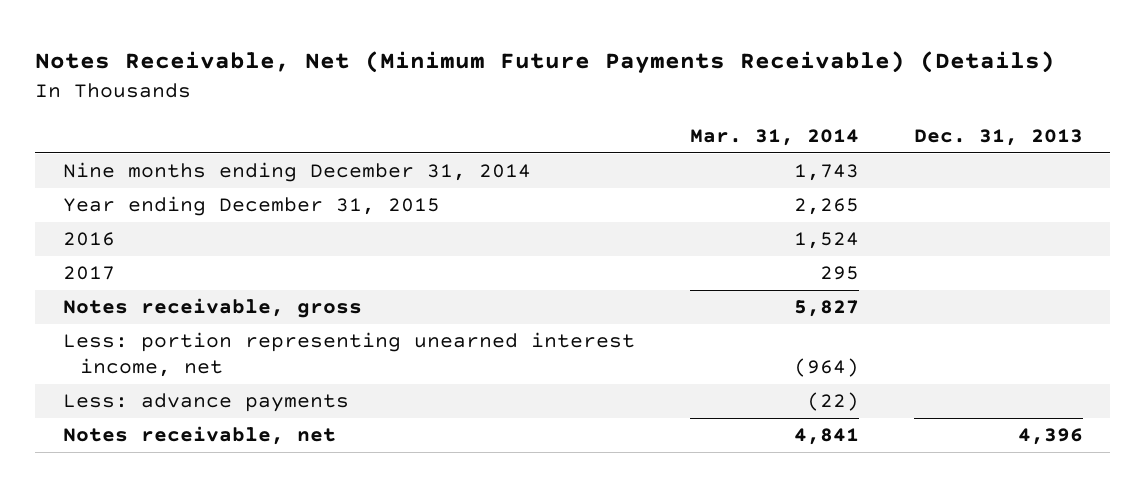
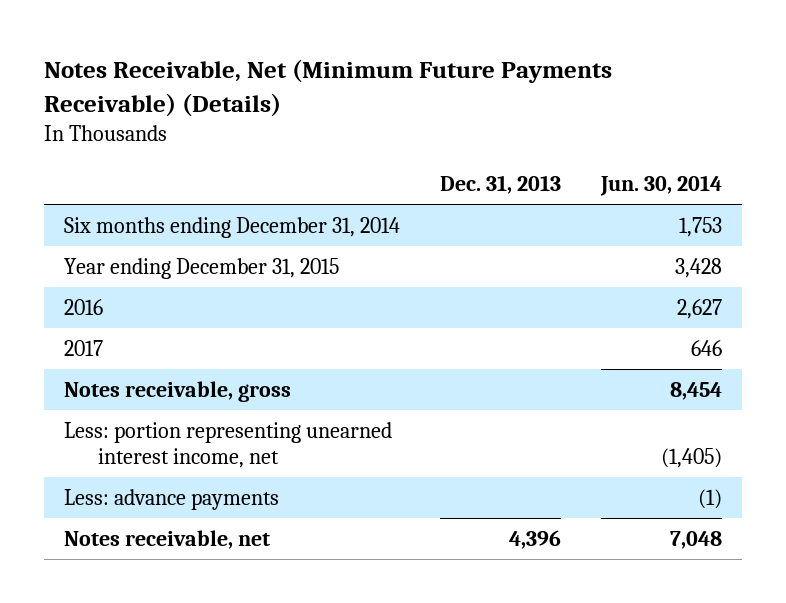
[689,129,859,147] Mar. 31, 2014 -> none
none -> [600,175,723,197] Jun. 30, 2014
[62,162,531,183] Nine months ending December 31, 2014 -> [64,216,401,238] Six months ending December 31, 2014

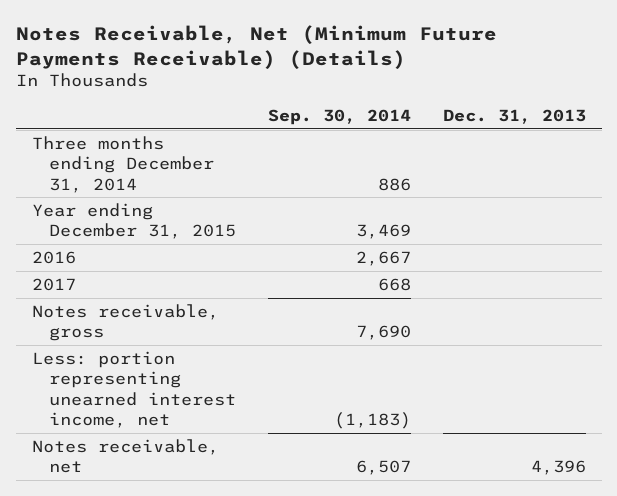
[600,175,723,197] Jun. 30, 2014 -> none
none -> [267,108,411,125] Sep. 30, 2014
[64,216,401,238] Six months ending December 31, 2014 -> [31,135,214,193] Three months ending December 31, 2014
[64,488,280,510] Less: advance payments -> none

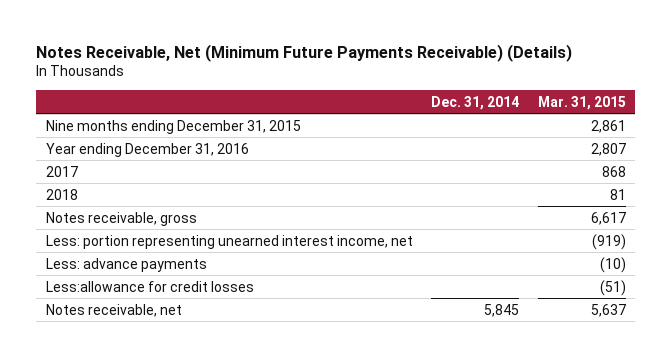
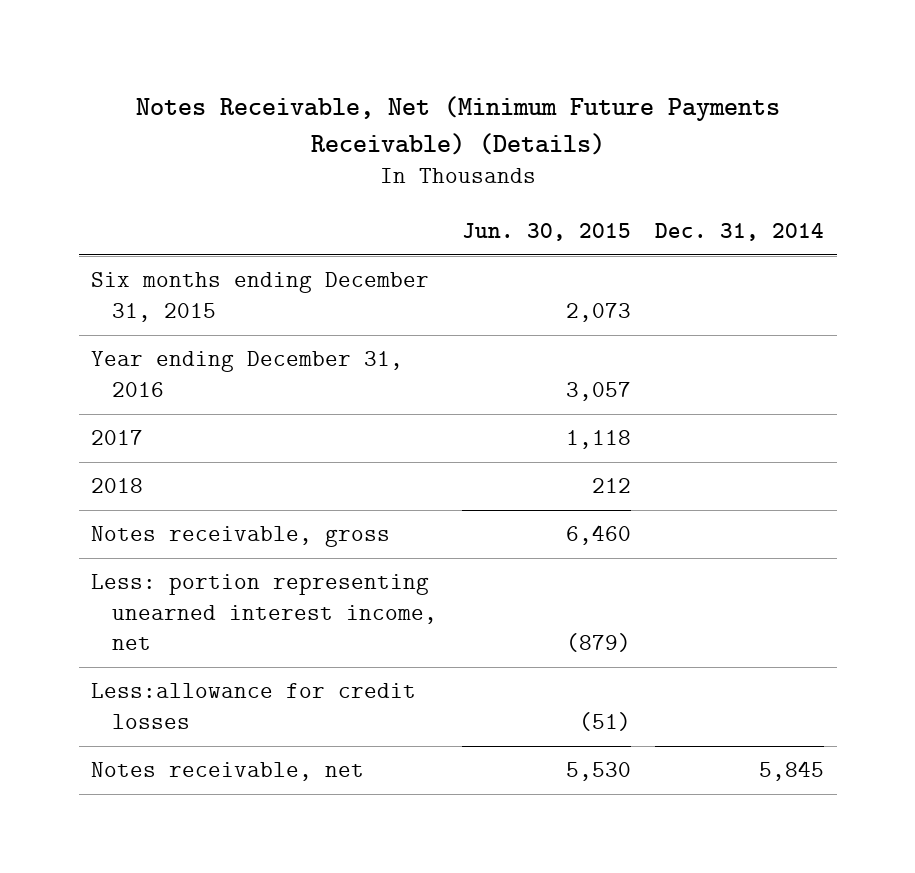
[538,95,627,110] Mar. 31, 2015 -> none
none -> [461,223,631,242] Jun. 30, 2015
[45,119,301,134] Nine months ending December 31, 2015 -> [91,272,430,322] Six months ending December 31, 2015
[45,257,207,272] Less: advance payments -> none

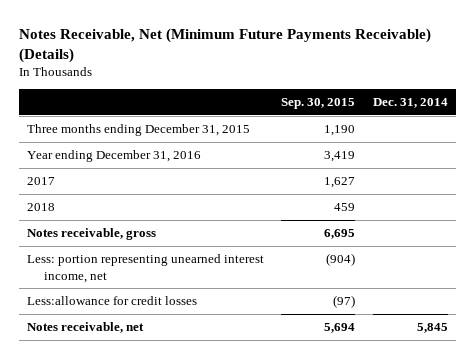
[461,223,631,242] Jun. 30, 2015 -> none
none -> [281,97,356,109] Sep. 30, 2015
[91,272,430,322] Six months ending December 31, 2015 -> [27,123,251,136] Three months ending December 31, 2015

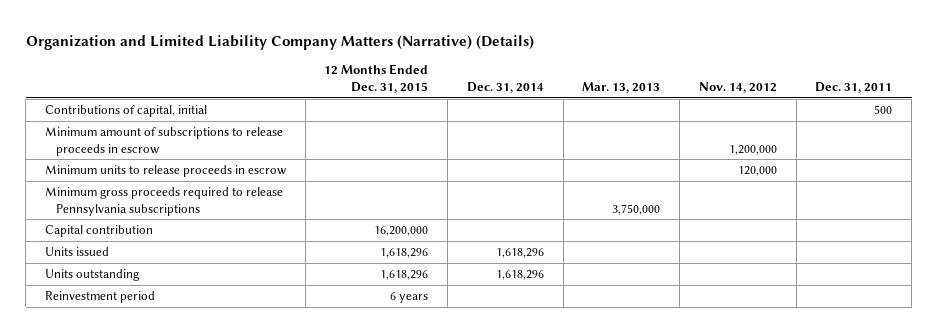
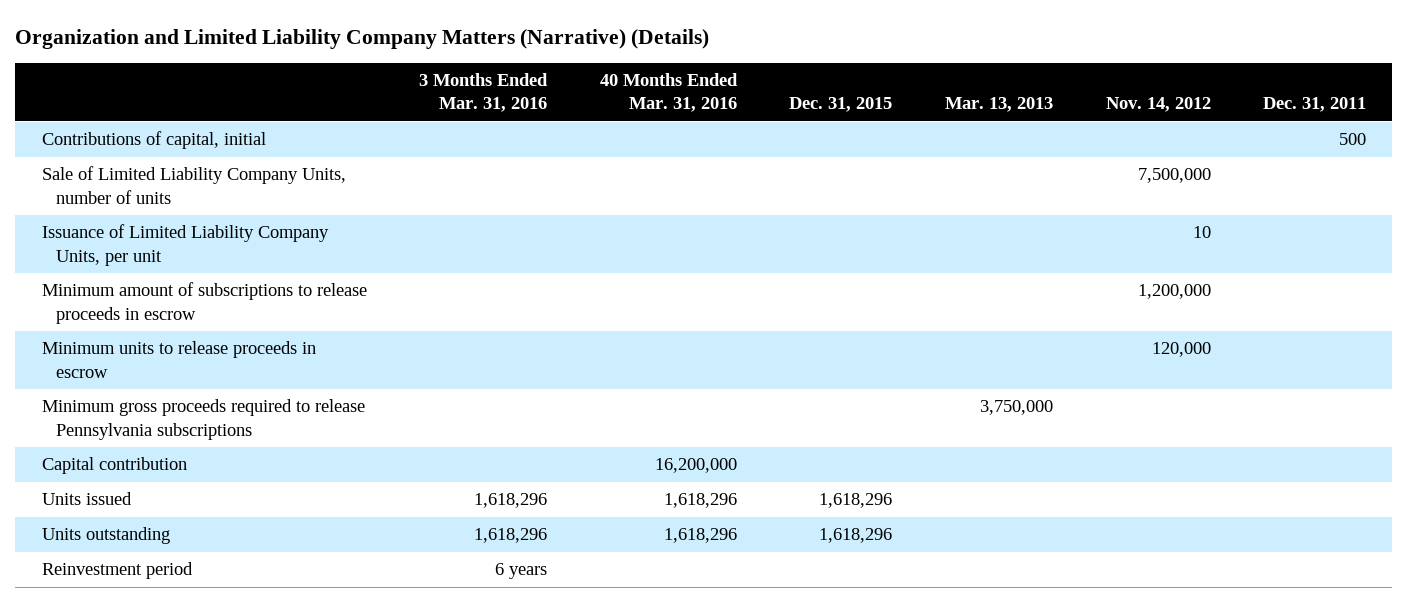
[324,64,429,93] 12 Months Ended Dec. 31, 2015 -> none
[466,81,544,93] Dec. 31, 2014 -> none
none -> [419,73,549,113] 3 Months Ended Mar. 31, 2016
none -> [599,73,738,113] 40 Months Ended Mar. 31, 2016
none -> [789,97,893,113] Dec. 31, 2015
none -> [41,166,346,204] Sale of Limited Liability Company Units, number of units
none -> [41,224,329,266] Issuance of Limited Liability Company Units, per unit

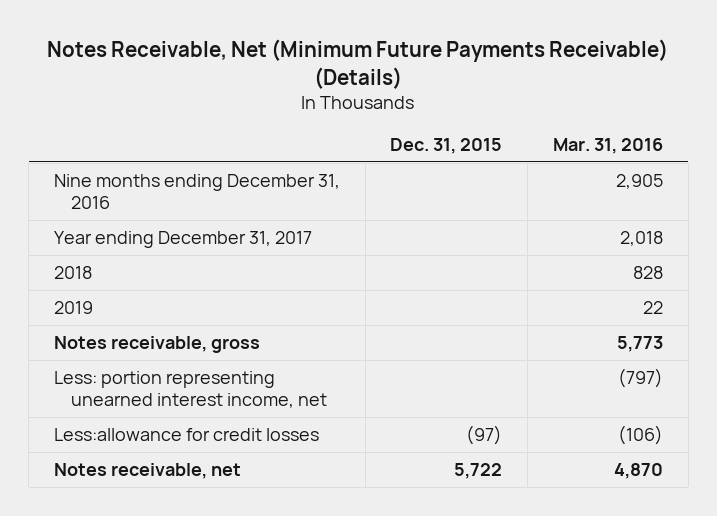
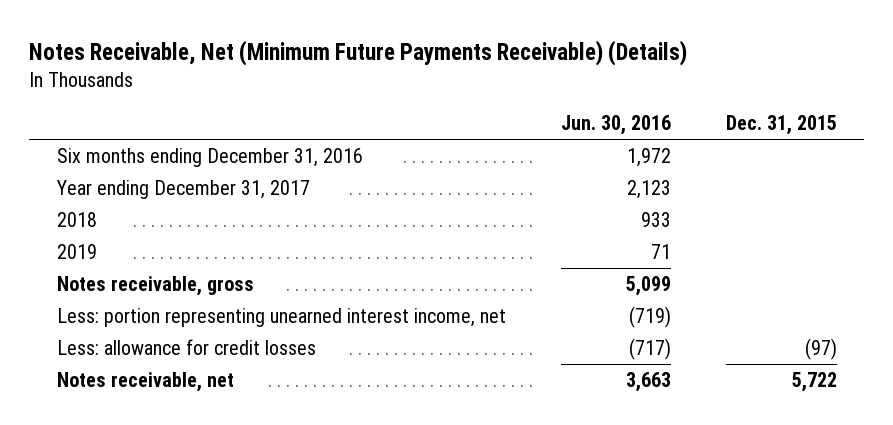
[552,138,663,155] Mar. 31, 2016 -> none
none -> [560,115,671,136] Jun. 30, 2016
[53,174,340,209] Nine months ending December 31, 2016 -> [56,148,363,168] Six months ending December 31, 2016
[53,428,319,442] Less:allowance for credit losses -> [56,339,316,356] Less: allowance for credit losses

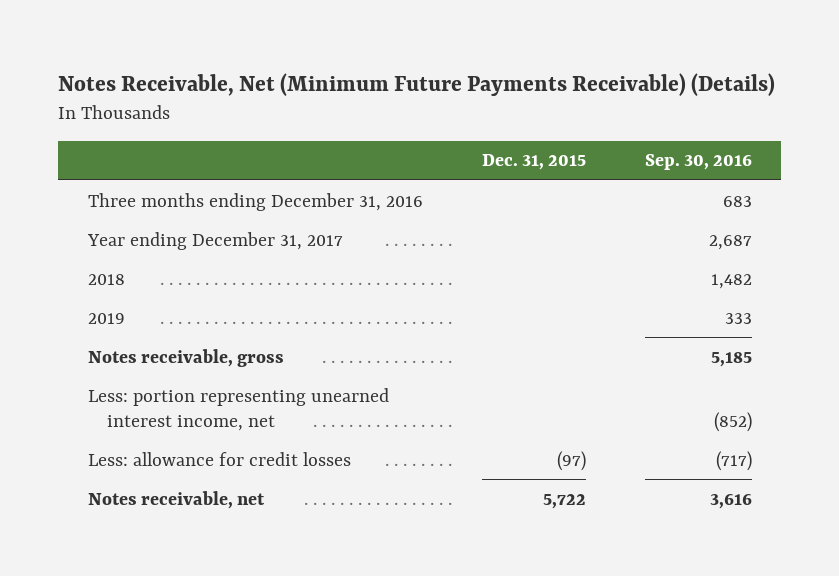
[560,115,671,136] Jun. 30, 2016 -> none
none -> [644,154,752,171] Sep. 30, 2016
[56,148,363,168] Six months ending December 31, 2016 -> [87,192,423,211] Three months ending December 31, 2016

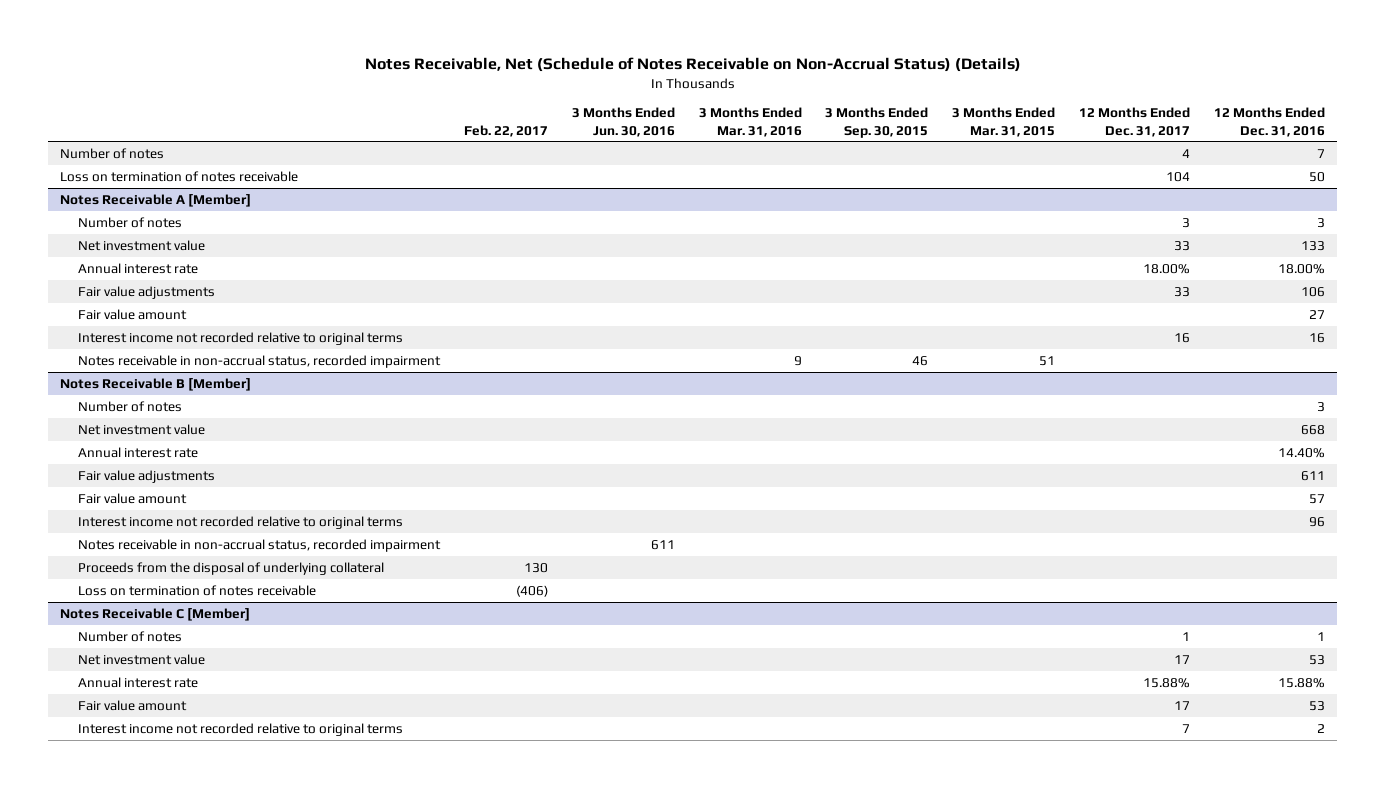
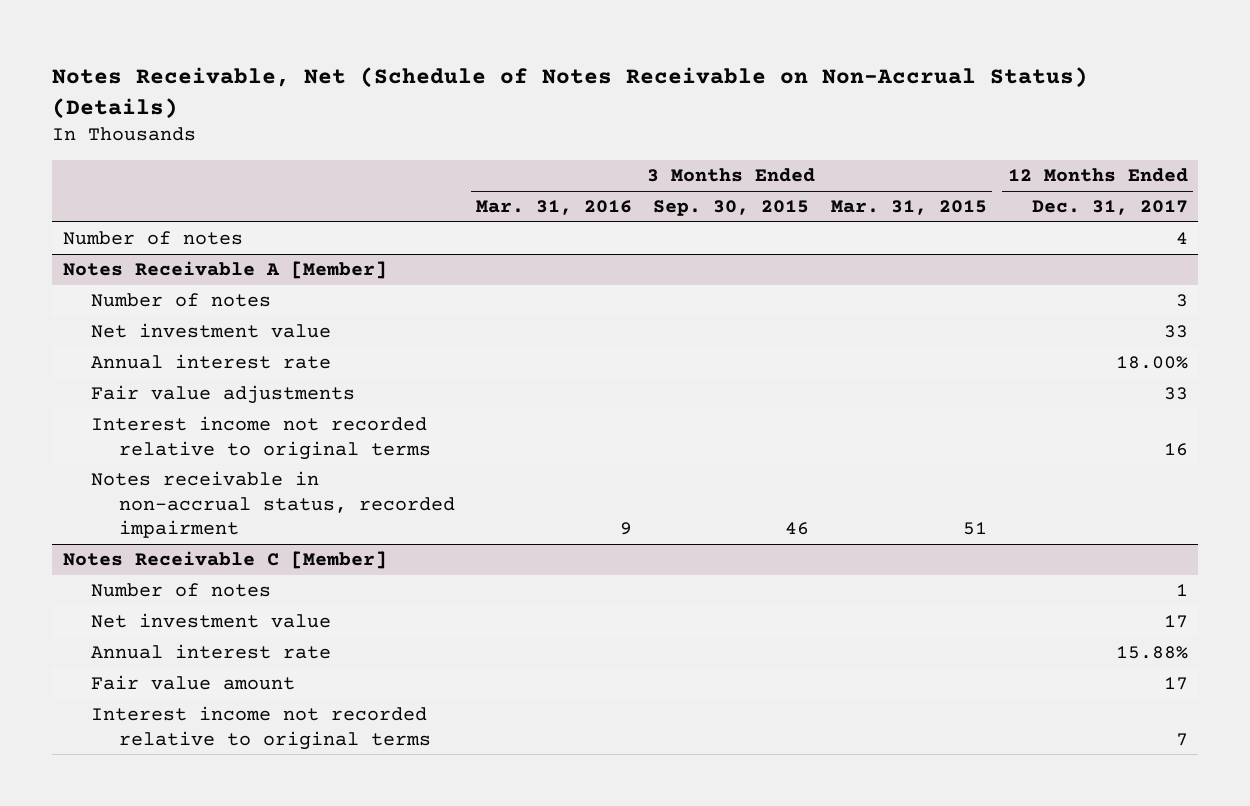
[463,124,548,137] Feb. 22, 2017 -> none
[571,107,675,137] 3 Months Ended Jun. 30, 2016 -> none
[1214,107,1326,137] 12 Months Ended Dec. 31, 2016 -> none
[60,170,299,182] Loss on termination of notes receivable -> none
[77,308,187,320] Fair value amount -> none
[60,377,252,391] Notes Receivable B [Member] -> none
[77,400,182,412] Number of notes -> none
[77,423,205,435] Net investment value -> none
[77,446,198,458] Annual interest rate -> none
[77,469,215,483] Fair value adjustments -> none
[77,492,187,504] Fair value amount -> none
[77,515,403,529] Interest income not recorded relative to original terms -> none
[77,538,441,552] Notes receivable in non-accrual status, recorded impairment -> none
[77,561,384,575] Proceeds from the disposal of underlying collateral -> none
[77,584,316,596] Loss on termination of notes receivable -> none

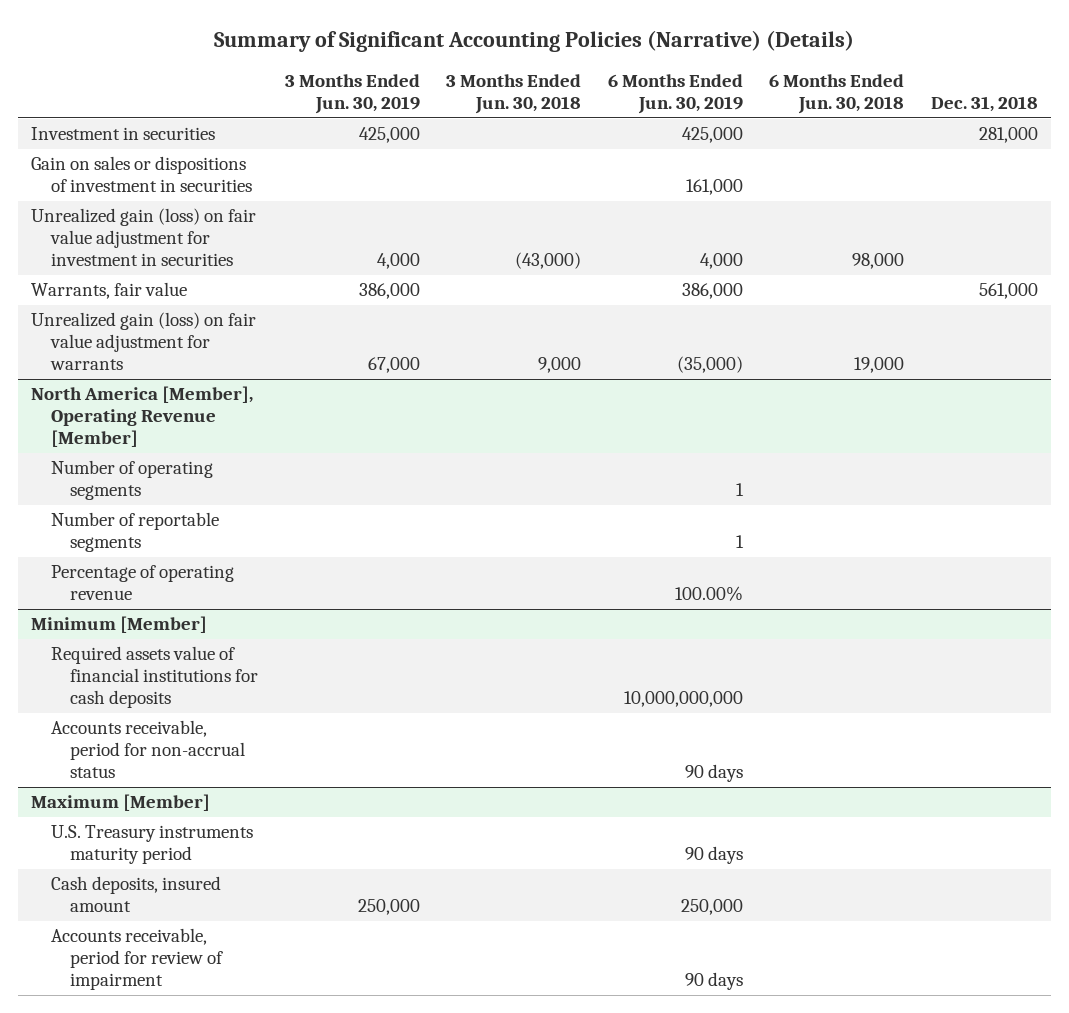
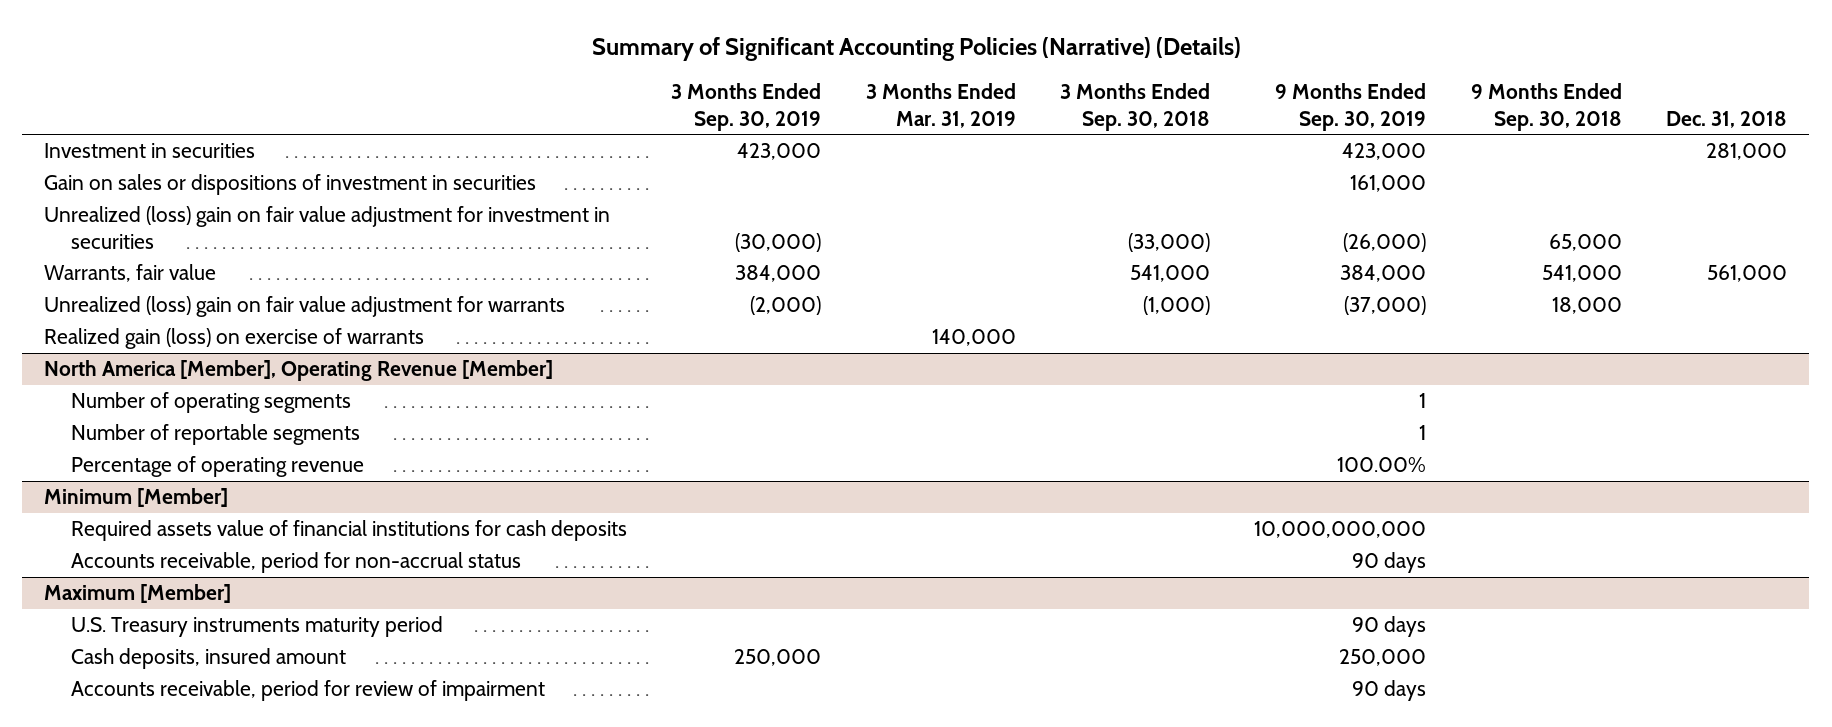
[284,74,420,115] 3 Months Ended Jun. 30, 2019 -> none
[446,74,582,115] 3 Months Ended Jun. 30, 2018 -> none
[607,74,743,115] 6 Months Ended Jun. 30, 2019 -> none
[769,74,905,115] 6 Months Ended Jun. 30, 2018 -> none
none -> [671,83,822,131] 3 Months Ended Sep. 30, 2019
none -> [865,83,1016,128] 3 Months Ended Mar. 31, 2019
none -> [1060,83,1211,131] 3 Months Ended Sep. 30, 2018
none -> [1275,83,1427,131] 9 Months Ended Sep. 30, 2019
none -> [1470,83,1622,131] 9 Months Ended Sep. 30, 2018
[31,208,257,267] Unrealized gain (loss) on fair value adjustment for investment in securities -> [44,206,611,249] Unrealized (loss) gain on fair value adjustment for investment in securities
[31,312,257,371] Unrealized gain (loss) on fair value adjustment for warrants -> [44,296,566,318] Unrealized (loss) gain on fair value adjustment for warrants
none -> [44,328,425,350] Realized gain (loss) on exercise of warrants

